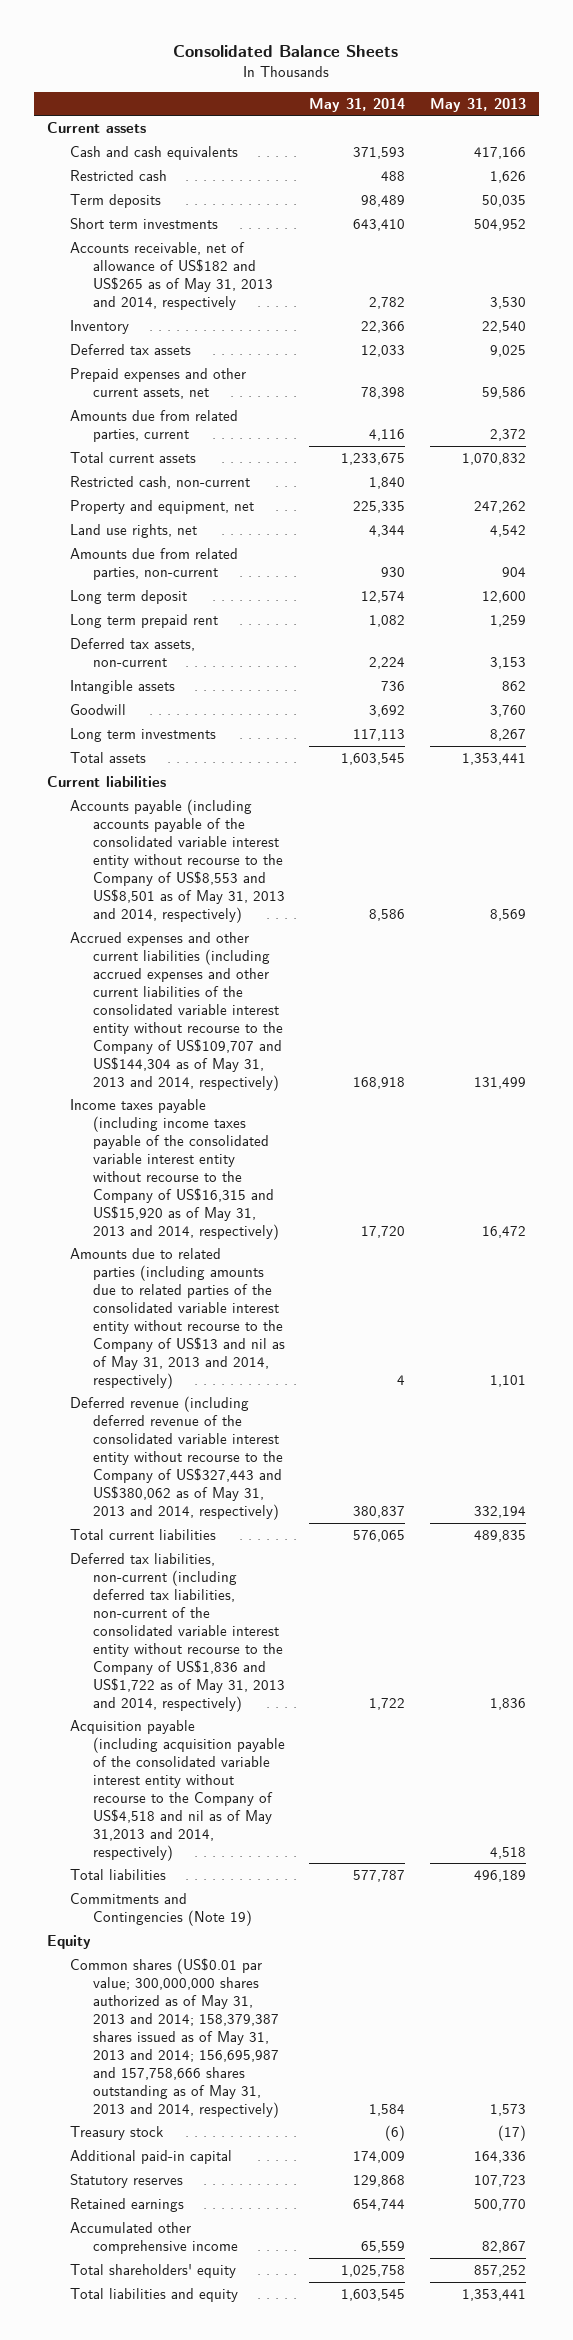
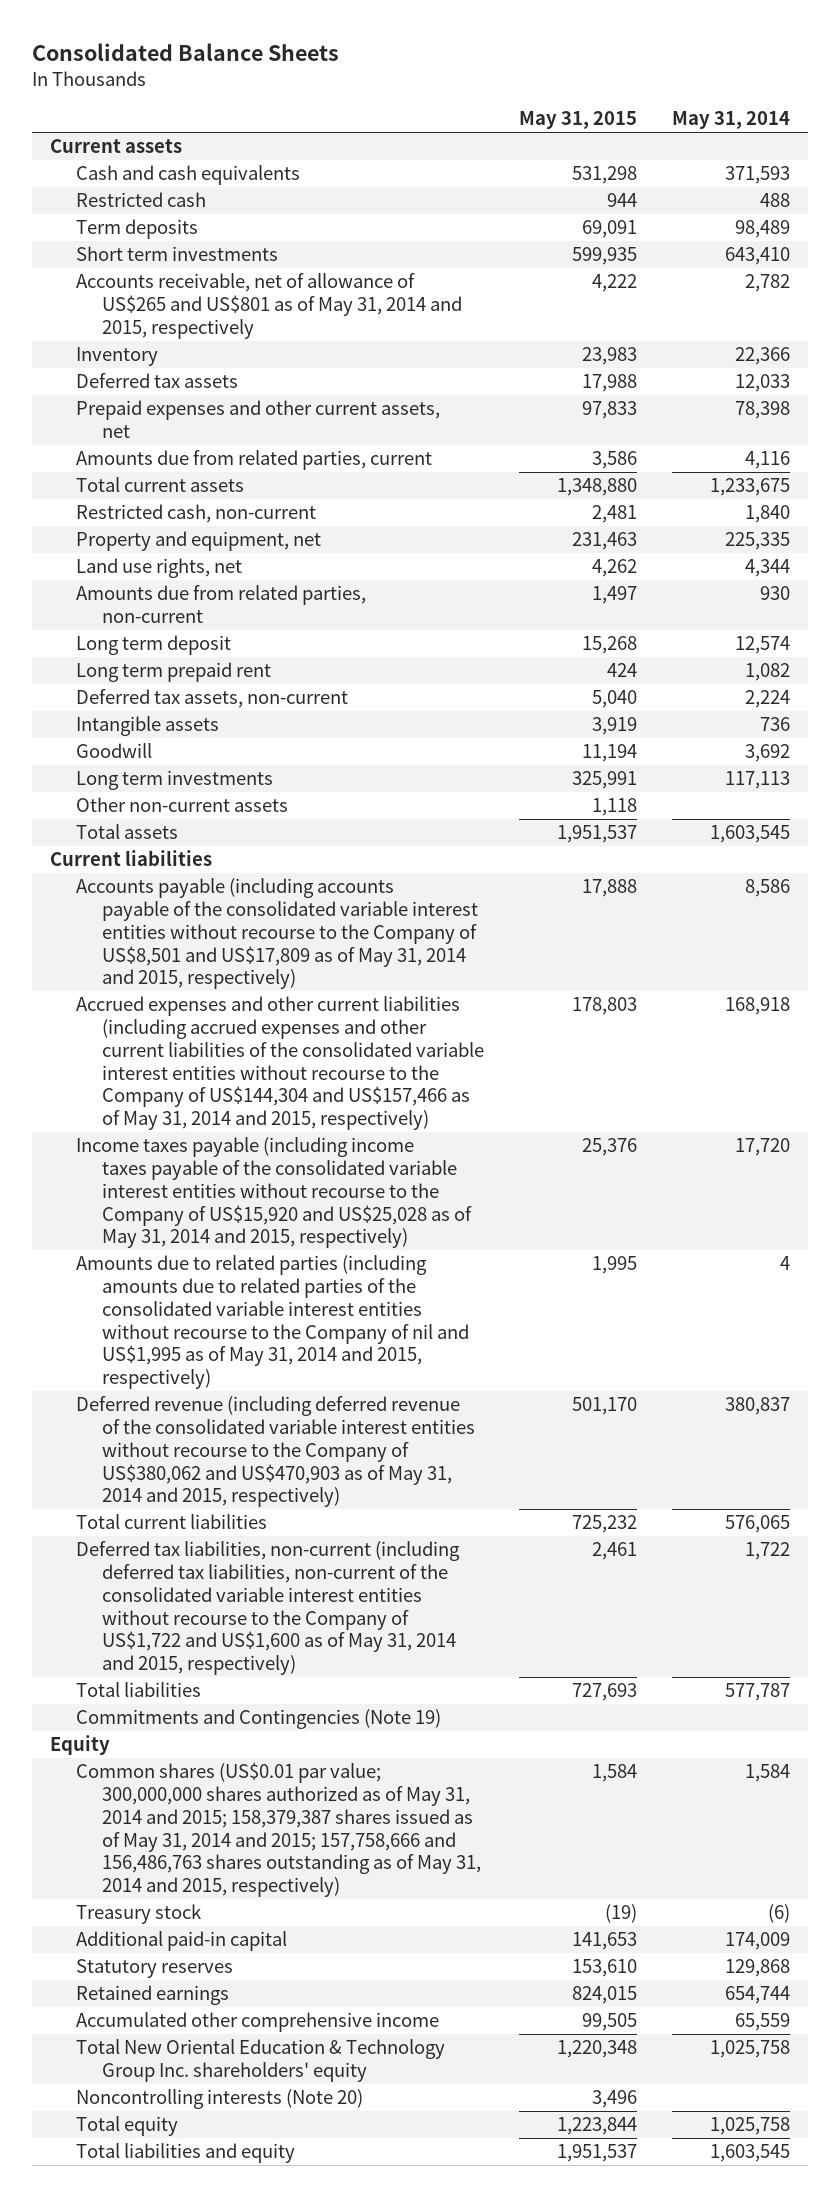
[430,97,527,112] May 31, 2013 -> none
none -> [518,111,637,130] May 31, 2015
[69,242,273,310] Accounts receivable, net of allowance of US$182 and US$265 as of May 31, 2013 and 2014, respectively -> [75,273,462,339] Accounts receivable, net of allowance of US$265 and US$801 as of May 31, 2014 and 2015, respectively
none -> [75,797,288,813] Other non-current assets
[69,799,285,923] Accounts payable (including accounts payable of the consolidated variable interest entity without recourse to the Company of US$8,553 and US$8,501 as of May 31, 2013 and 2014, respectively) -> [75,878,478,990] Accounts payable (including accounts payable of the consolidated variable interest entities without recourse to the Company of US$8,501 and US$17,809 as of May 31, 2014 and 2015, respectively)
[69,932,283,1091] Accrued expenses and other current liabilities (including accrued expenses and other current liabilities of the consolidated variable interest entity without recourse to the Company of US$109,707 and US$144,304 as of May 31, 2013 and 2014, respectively) -> [75,996,484,1130] Accrued expenses and other current liabilities (including accrued expenses and other current liabilities of the consolidated variable interest entities without recourse to the Company of US$144,304 and US$157,466 as of May 31, 2014 and 2015, respectively)
[69,1099,279,1240] Income taxes payable (including income taxes payable of the consolidated variable interest entity without recourse to the Company of US$16,315 and US$15,920 as of May 31, 2013 and 2014, respectively) -> [75,1137,472,1249] Income taxes payable (including income taxes payable of the consolidated variable interest entities without recourse to the Company of US$15,920 and US$25,028 as of May 31, 2014 and 2015, respectively)
[69,1248,285,1389] Amounts due to related parties (including amounts due to related parties of the consolidated variable interest entity without recourse to the Company of US$13 and nil as of May 31, 2013 and 2014, respectively) -> [75,1255,469,1389] Amounts due to related parties (including amounts due to related parties of the consolidated variable interest entities without recourse to the Company of nil and US$1,995 as of May 31, 2014 and 2015, respectively)
[69,1396,283,1520] Deferred revenue (including deferred revenue of the consolidated variable interest entity without recourse to the Company of US$327,443 and US$380,062 as of May 31, 2013 and 2014, respectively) -> [75,1396,475,1508] Deferred revenue (including deferred revenue of the consolidated variable interest entities without recourse to the Company of US$380,062 and US$470,903 as of May 31, 2014 and 2015, respectively)
[69,1720,285,1861] Acquisition payable (including acquisition payable of the consolidated variable interest entity without recourse to the Company of US$4,518 and nil as of May 31,2013 and 2014, respectively) -> none
[69,1553,285,1712] Deferred tax liabilities, non-current (including deferred tax liabilities, non-current of the consolidated variable interest entity without recourse to the Company of US$1,836 and US$1,722 as of May 31, 2013 and 2014, respectively) -> [75,1541,460,1675] Deferred tax liabilities, non-current (including deferred tax liabilities, non-current of the consolidated variable interest entities without recourse to the Company of US$1,722 and US$1,600 as of May 31, 2014 and 2015, respectively)
[69,1958,279,2118] Common shares (US$0.01 par value; 300,000,000 shares authorized as of May 31, 2013 and 2014; 158,379,387 shares issued as of May 31, 2013 and 2014; 156,695,987 and 157,758,666 shares outstanding as of May 31, 2013 and 2014, respectively) -> [75,1762,481,1897] Common shares (US$0.01 par value; 300,000,000 shares authorized as of May 31, 2014 and 2015; 158,379,387 shares issued as of May 31, 2014 and 2015; 157,758,666 and 156,486,763 shares outstanding as of May 31, 2014 and 2015, respectively)
[69,2264,236,2279] Total shareholders' equity -> [75,2039,445,2083] Total New Oriental Education & Technology Group Inc. shareholders' equity
none -> [75,2089,363,2110] Noncontrolling interests (Note 20)
none -> [75,2116,178,2137] Total equity

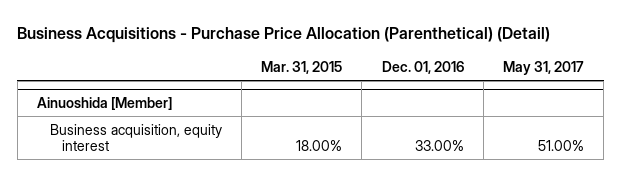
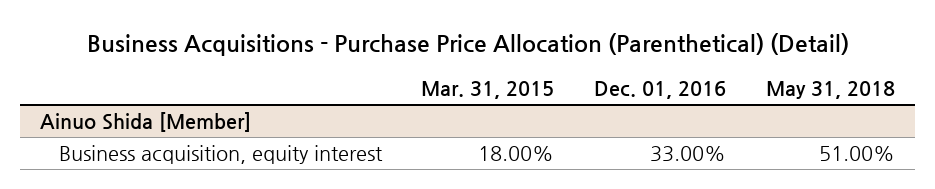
[503,60,585,75] May 31, 2017 -> none
none -> [766,80,896,99] May 31, 2018
[37,96,173,110] Ainuoshida [Member] -> [40,112,252,133] Ainuo Shida [Member]

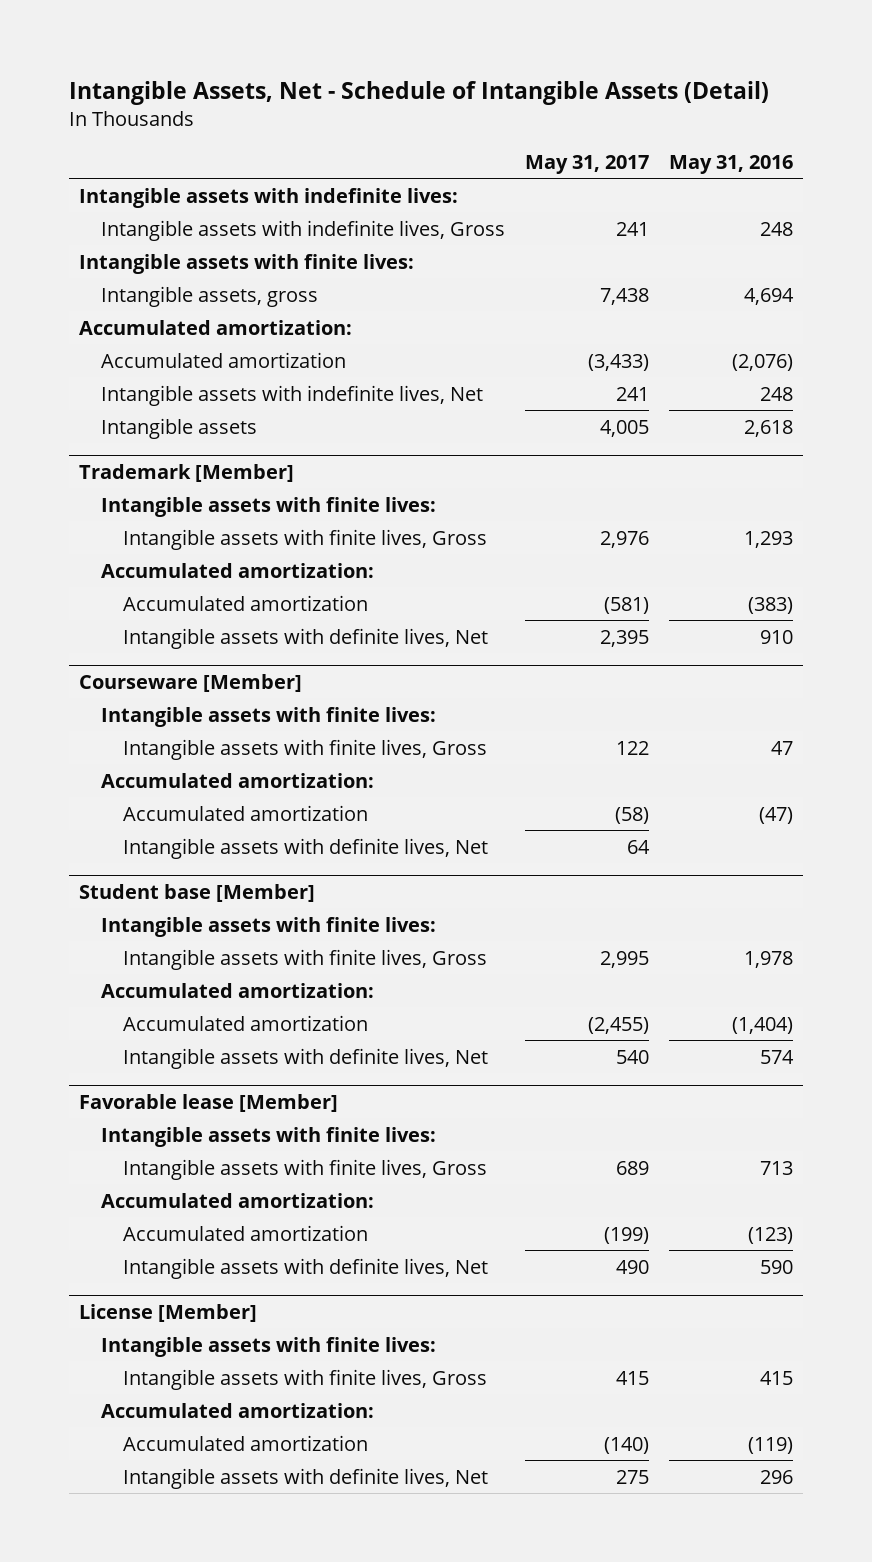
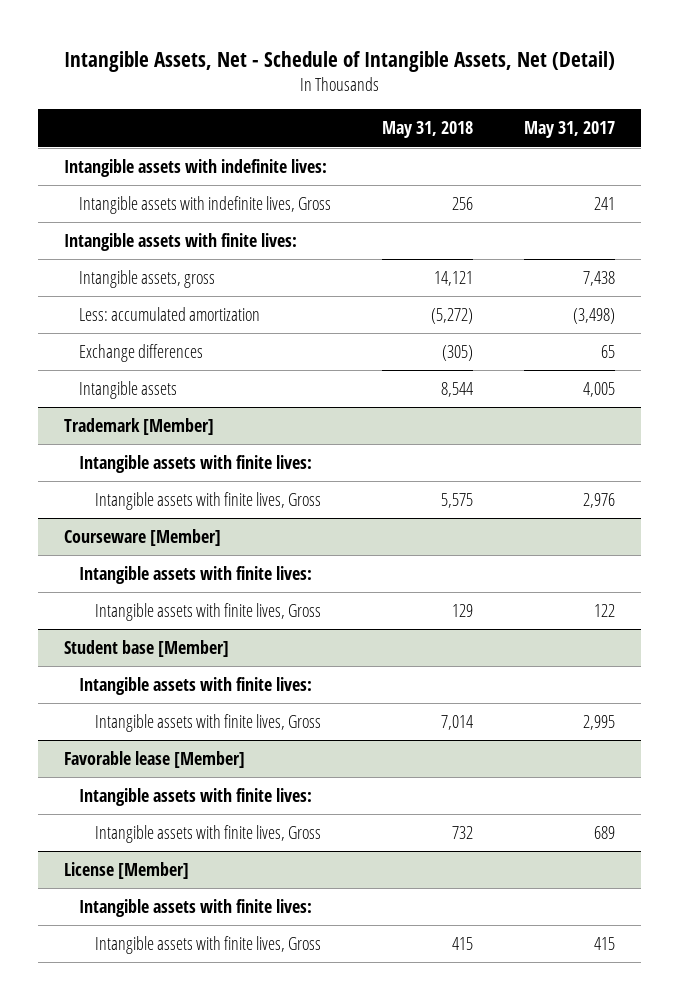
[68,81,769,106] Intangible Assets, Net - Schedule of Intangible Assets (Detail) -> [63,50,615,72] Intangible Assets, Net - Schedule of Intangible Assets, Net (Detail)
[669,154,794,174] May 31, 2016 -> none
none -> [382,121,474,139] May 31, 2018
[78,319,352,335] Accumulated amortization: -> none
[100,384,483,406] Intangible assets with indefinite lives, Net -> none
[100,351,346,368] Accumulated amortization -> [79,307,261,322] Less: accumulated amortization
[588,353,650,371] (3,433) -> [573,308,616,325] (3,498)
none -> [79,344,204,363] Exchange differences
[100,562,374,578] Accumulated amortization: -> none
[122,594,368,611] Accumulated amortization -> none
[122,627,488,649] Intangible assets with definite lives, Net -> none
[100,772,374,788] Accumulated amortization: -> none
[122,804,368,821] Accumulated amortization -> none
[122,837,488,859] Intangible assets with definite lives, Net -> none
[100,982,374,998] Accumulated amortization: -> none
[122,1014,368,1031] Accumulated amortization -> none
[122,1047,488,1069] Intangible assets with definite lives, Net -> none
[100,1192,374,1208] Accumulated amortization: -> none
[122,1224,368,1241] Accumulated amortization -> none
[122,1257,488,1279] Intangible assets with definite lives, Net -> none
[100,1402,374,1418] Accumulated amortization: -> none
[122,1434,368,1451] Accumulated amortization -> none
[122,1467,488,1489] Intangible assets with definite lives, Net -> none

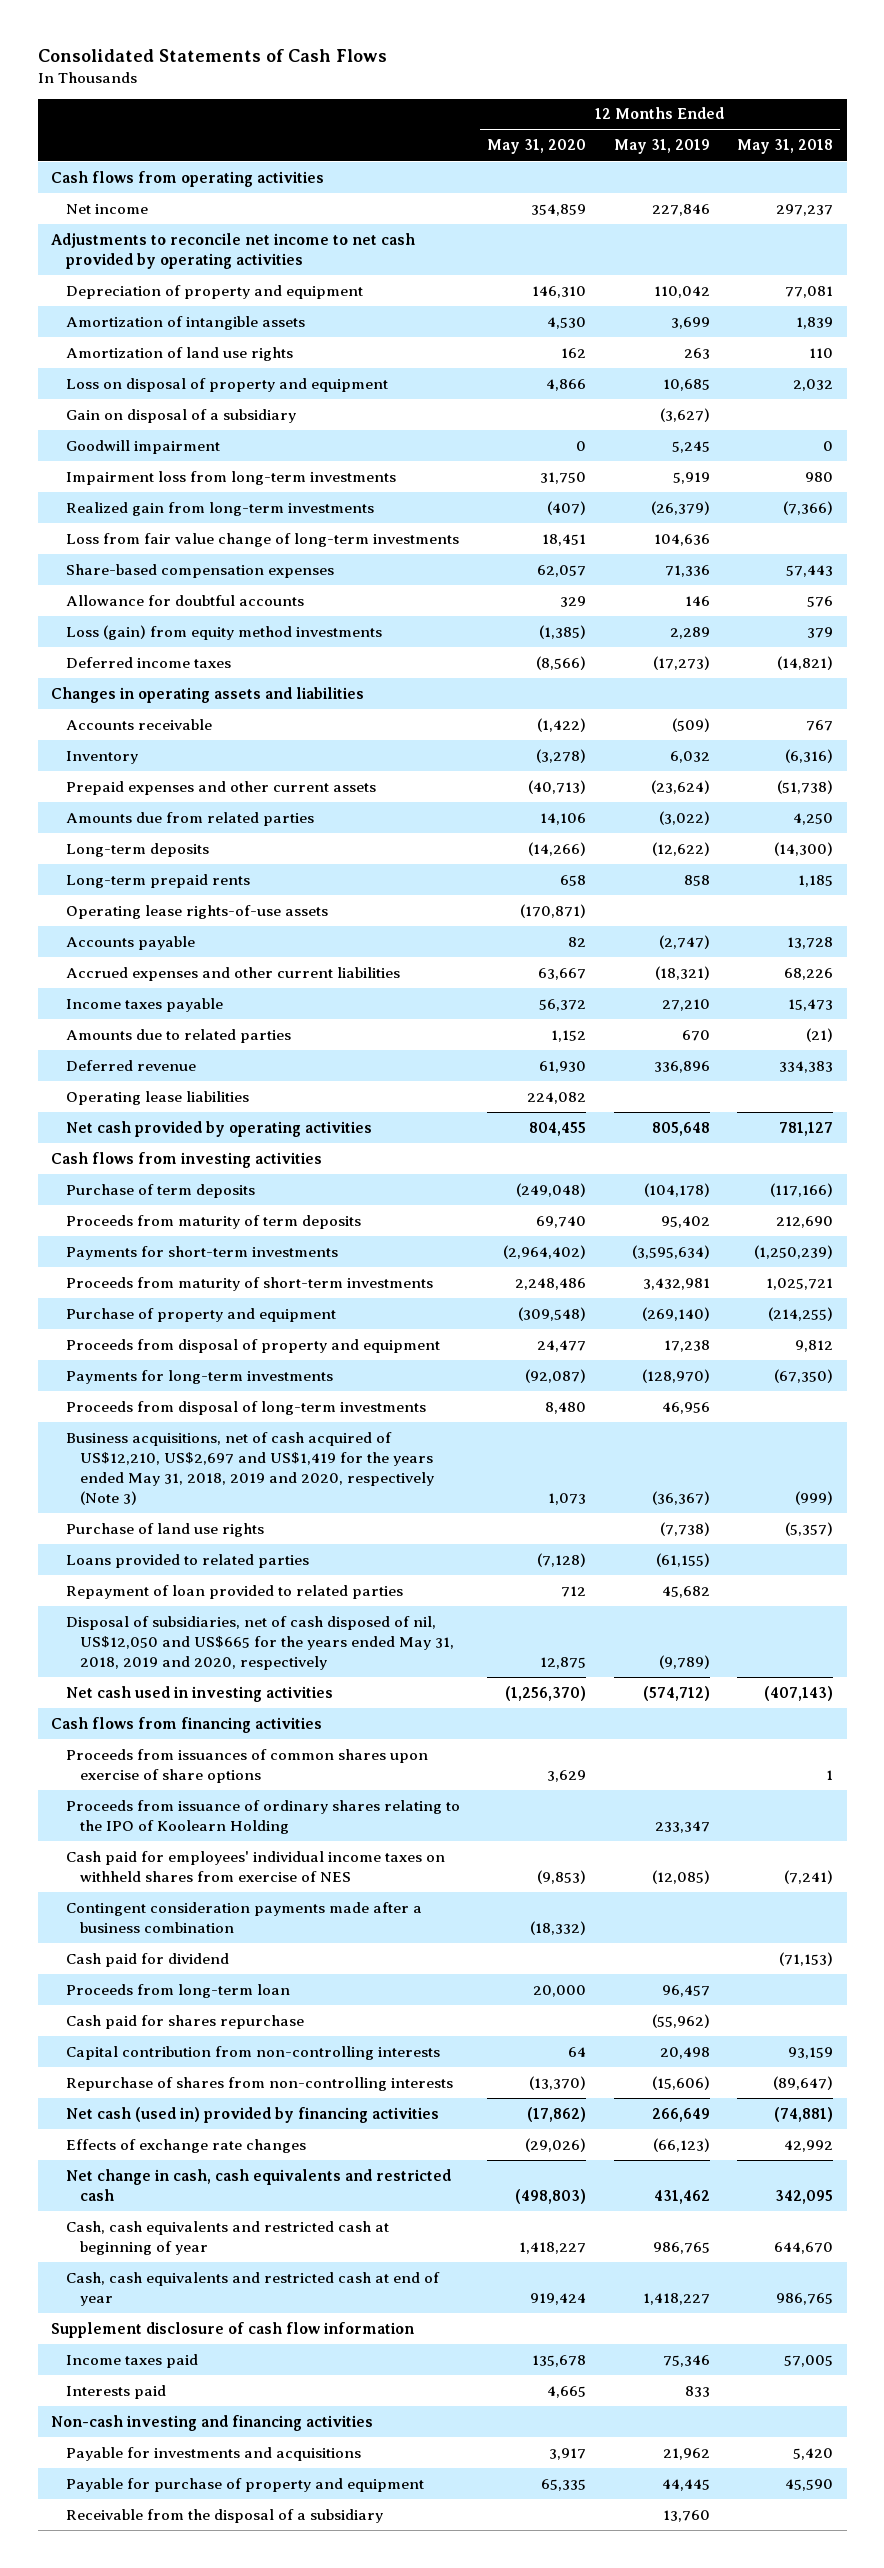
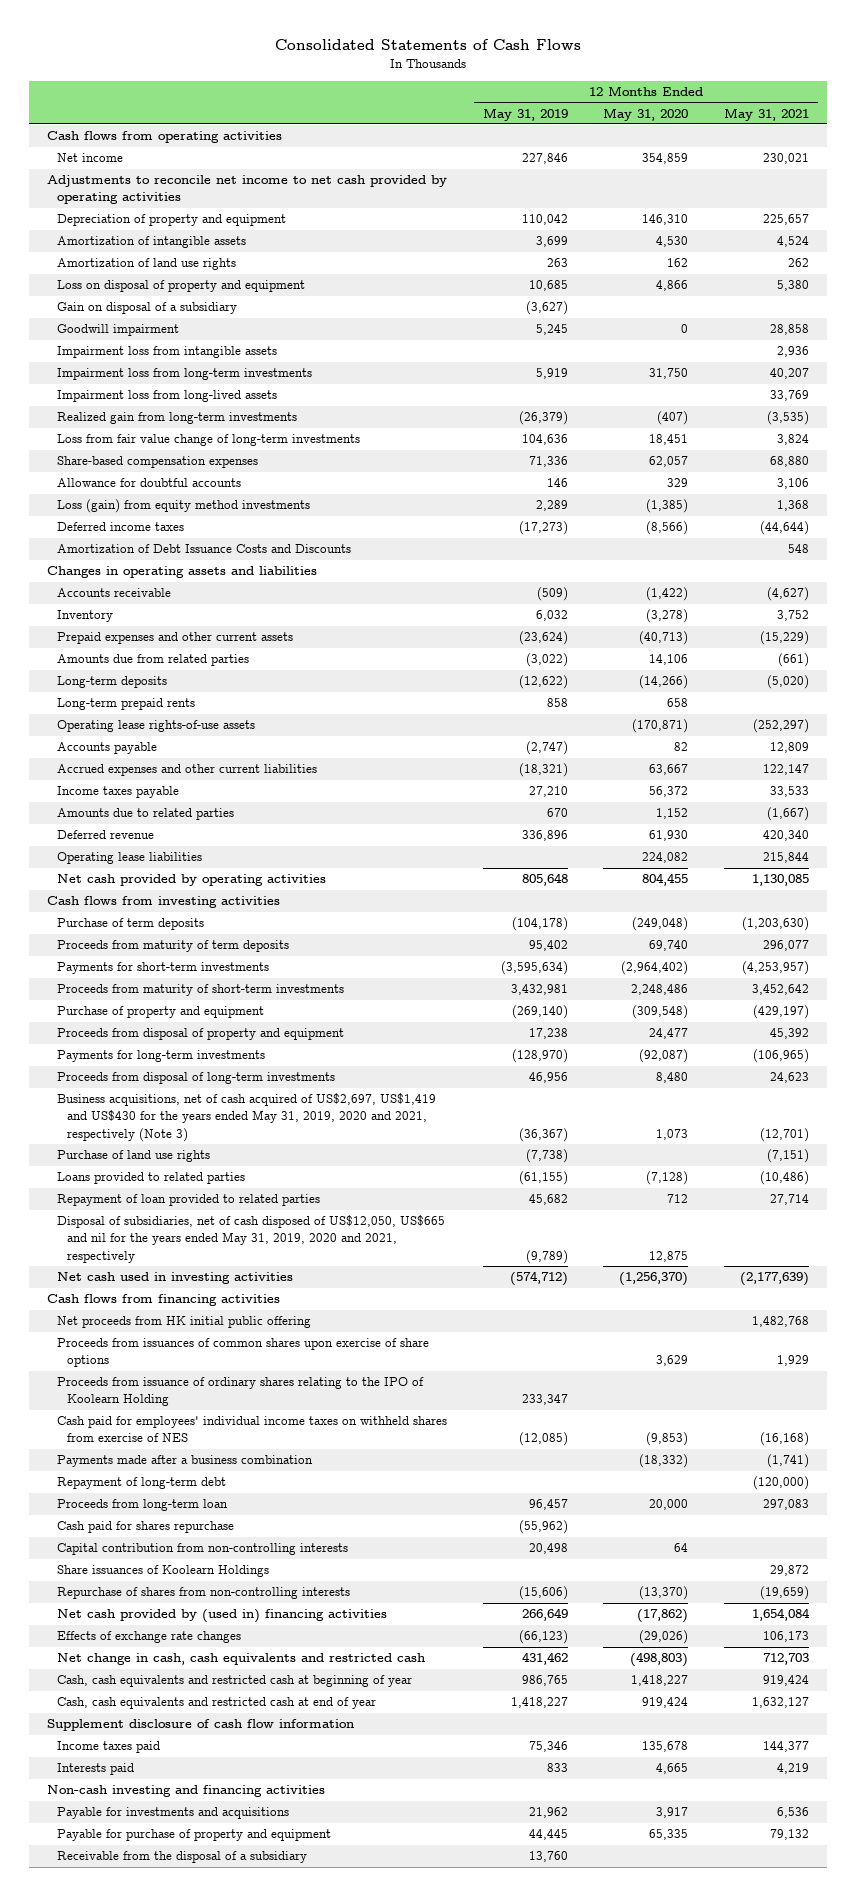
[737,139,834,155] May 31, 2018 -> none
none -> [723,107,809,121] May 31, 2021
none -> [57,346,278,359] Impairment loss from intangible assets
none -> [57,390,278,403] Impairment loss from long-lived assets
none -> [57,544,352,554] Amortization of Debt Issuance Costs and Discounts
[65,1431,435,1506] Business acquisitions, net of cash acquired of US$12,210, US$2,697 and US$1,419 for the years ended May 31, 2018, 2019 and 2020, respectively (Note 3) -> [57,1093,437,1142] Business acquisitions, net of cash acquired of US$2,697, US$1,419 and US$430 for the years ended May 31, 2019, 2020 and 2021, respectively (Note 3)
[65,1615,455,1671] Disposal of subsidiaries, net of cash disposed of nil, US$12,050 and US$665 for the years ended May 31, 2018, 2019 and 2020, respectively -> [57,1215,446,1263] Disposal of subsidiaries, net of cash disposed of US$12,050, US$665 and nil for the years ended May 31, 2019, 2020 and 2021, respectively
none -> [57,1316,312,1329] Net proceeds from HK initial public offering
[65,1952,229,1967] Cash paid for dividend -> none
[65,1901,422,1934] Contingent consideration payments made after a business combination -> [57,1455,314,1468] Payments made after a business combination
none -> [57,1477,227,1490] Repayment of long-term debt
none -> [57,1565,270,1578] Share issuances of Koolearn Holdings
[65,2106,439,2123] Net cash (used in) provided by financing activities -> [57,1609,388,1624] Net cash provided by (used in) financing activities

